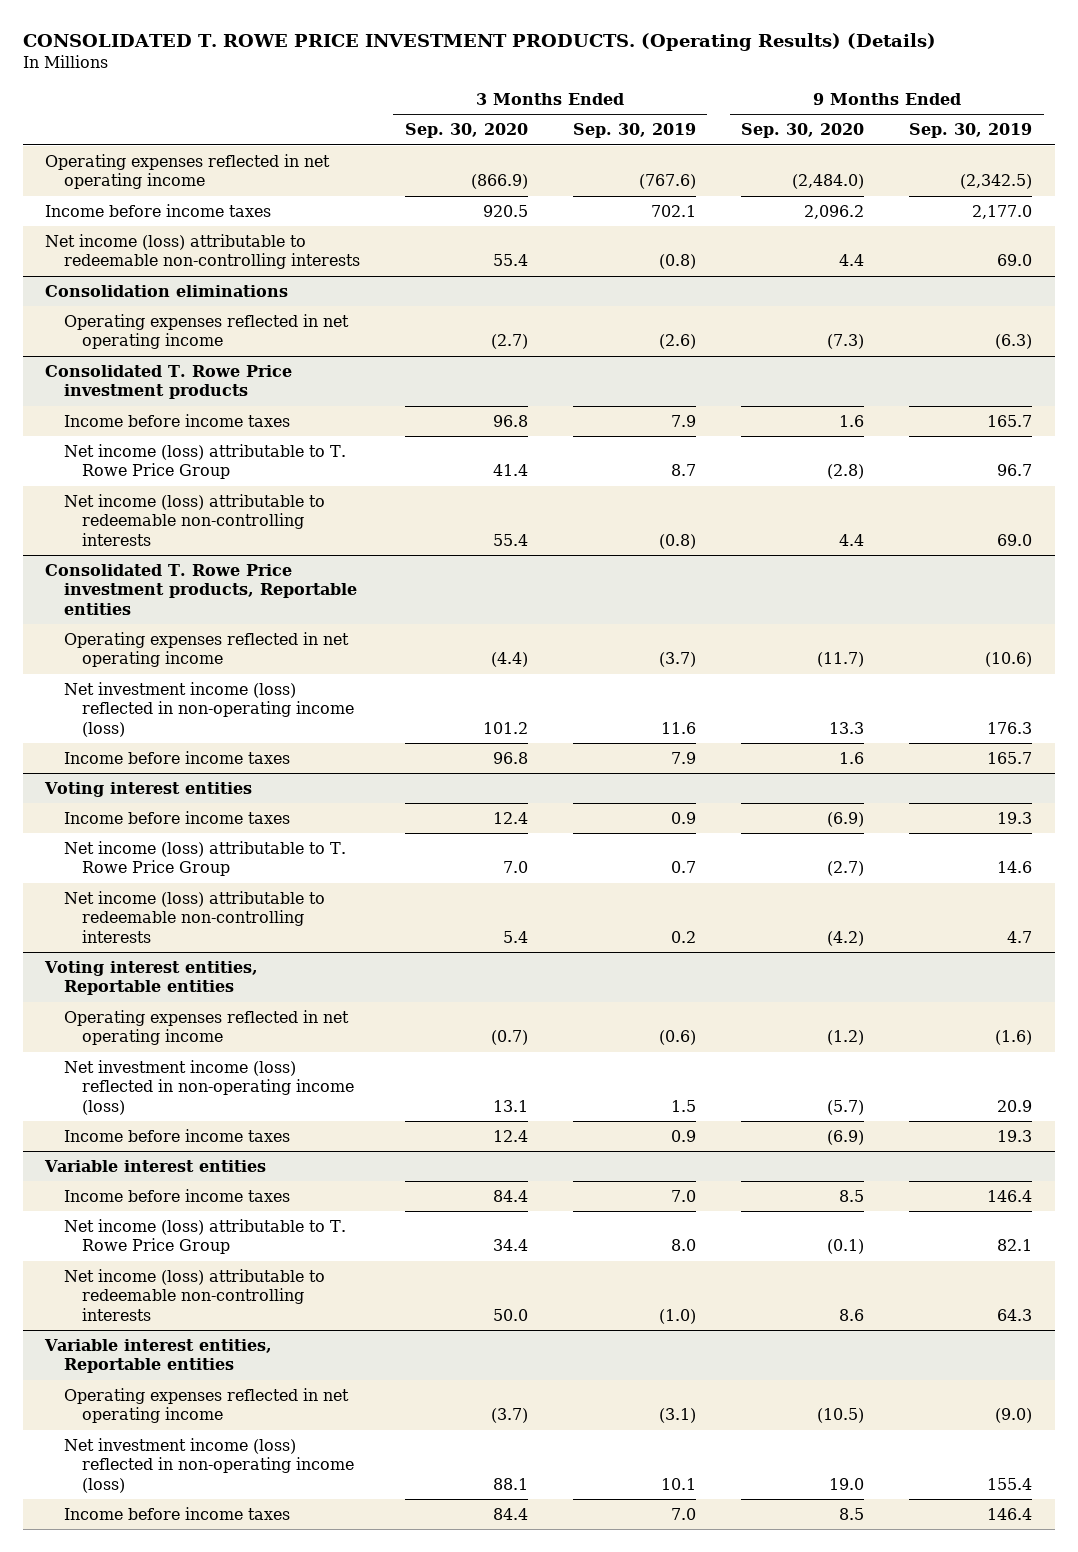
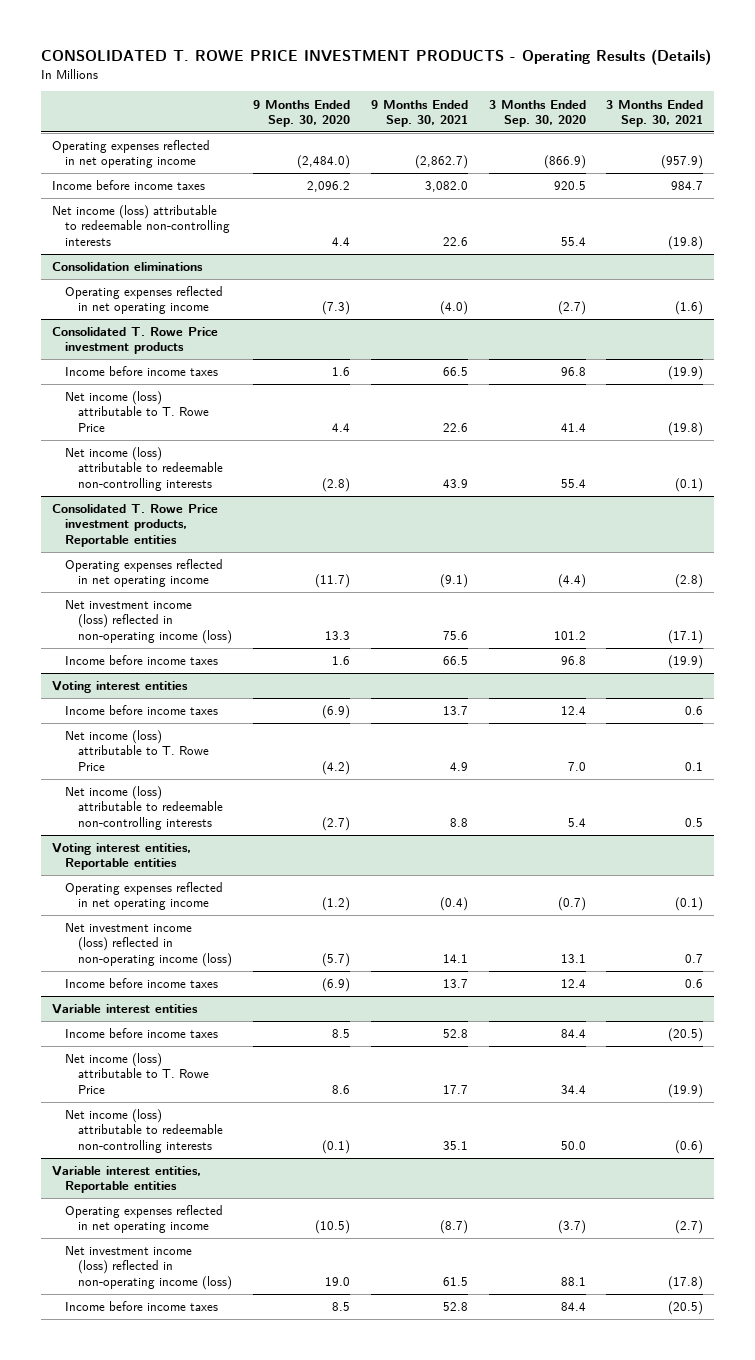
[22,33,936,52] CONSOLIDATED T. ROWE PRICE INVESTMENT PRODUCTS. (Operating Results) (Details) -> [41,49,712,66] CONSOLIDATED T. ROWE PRICE INVESTMENT PRODUCTS - Operating Results (Details)
[572,123,696,139] Sep. 30, 2019 -> none
[909,123,1033,139] Sep. 30, 2019 -> none
none -> [370,99,468,127] 9 Months Ended Sep. 30, 2021
none -> [606,99,704,127] 3 Months Ended Sep. 30, 2021
[63,443,346,480] Net income (loss) attributable to T. Rowe Price Group -> [64,391,209,432] Net income (loss) attributable to T. Rowe Price
[827,464,865,480] (2.8) -> [331,422,350,432] 4.4
[839,533,865,546] 4.4 -> [321,477,350,492] (2.8)
[63,840,346,877] Net income (loss) attributable to T. Rowe Price Group -> [64,730,209,771] Net income (loss) attributable to T. Rowe Price
[827,861,865,877] (2.7) -> [321,760,350,775] (4.2)
[827,930,865,946] (4.2) -> [321,816,350,831] (2.7)
[63,1218,346,1255] Net income (loss) attributable to T. Rowe Price Group -> [64,1053,209,1094] Net income (loss) attributable to T. Rowe Price
[827,1239,865,1255] (0.1) -> [331,1084,350,1094] 8.6
[839,1308,865,1321] 8.6 -> [321,1139,350,1154] (0.1)

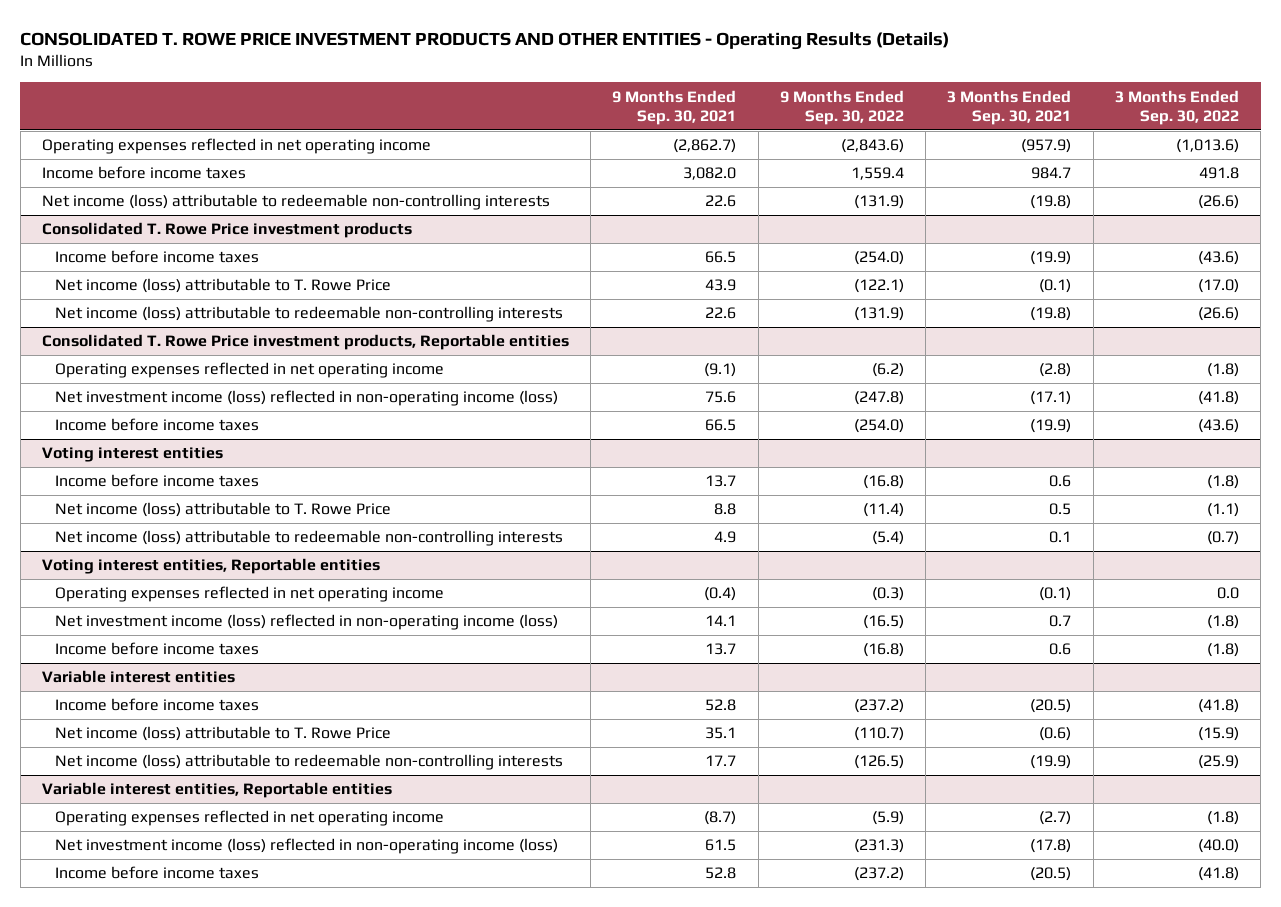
[41,49,712,66] CONSOLIDATED T. ROWE PRICE INVESTMENT PRODUCTS - Operating Results (Details) -> [20,31,950,50] CONSOLIDATED T. ROWE PRICE INVESTMENT PRODUCTS AND OTHER ENTITIES - Operating Results (Details)
[252,99,350,127] 9 Months Ended Sep. 30, 2020 -> none
[488,99,586,127] 3 Months Ended Sep. 30, 2020 -> none
none -> [779,89,904,125] 9 Months Ended Sep. 30, 2022
none -> [1114,89,1239,125] 3 Months Ended Sep. 30, 2022
[51,262,203,272] Consolidation eliminations -> none
[64,286,223,315] Operating expenses reflected in net operating income -> none
[442,422,468,432] 22.6 -> [705,279,737,292] 43.9
[668,421,704,436] (19.8) -> [1039,279,1072,294] (0.1)
[442,478,468,488] 43.9 -> [705,307,737,320] 22.6
[675,477,704,492] (0.1) -> [1030,307,1072,322] (19.8)
[449,761,468,771] 4.9 -> [714,503,737,516] 8.8
[685,761,704,771] 0.1 -> [1049,503,1072,516] 0.5
[449,817,468,827] 8.8 -> [714,531,737,544] 4.9
[685,817,704,827] 0.5 -> [1049,531,1072,544] 0.1
[442,1084,468,1094] 17.7 -> [705,727,737,740] 35.1
[668,1083,704,1098] (19.9) -> [1039,727,1072,742] (0.6)
[442,1140,468,1150] 35.1 -> [705,755,737,767] 17.7
[675,1139,704,1154] (0.6) -> [1030,755,1072,770] (19.9)

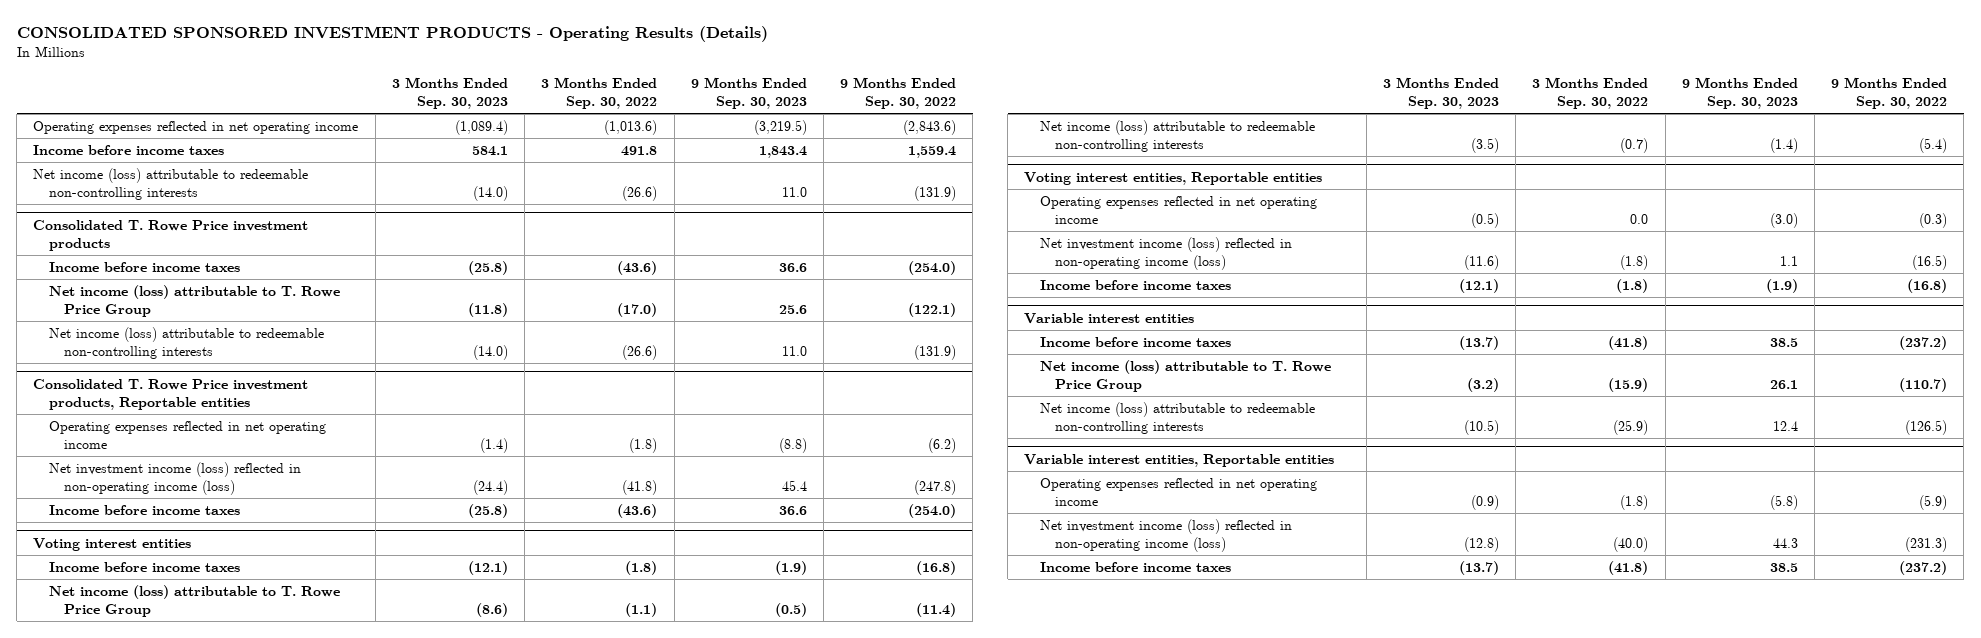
[20,31,950,50] CONSOLIDATED T. ROWE PRICE INVESTMENT PRODUCTS AND OTHER ENTITIES - Operating Results (Details) -> [16,26,768,43] CONSOLIDATED SPONSORED INVESTMENT PRODUCTS - Operating Results (Details)
[612,89,737,125] 9 Months Ended Sep. 30, 2021 -> none
[947,89,1072,125] 3 Months Ended Sep. 30, 2021 -> none
none -> [391,76,508,109] 3 Months Ended Sep. 30, 2023
none -> [690,76,807,109] 9 Months Ended Sep. 30, 2023
[54,278,391,294] Net income (loss) attributable to T. Rowe Price -> [48,284,340,317] Net income (loss) attributable to T. Rowe Price Group
[54,502,391,518] Net income (loss) attributable to T. Rowe Price -> [48,584,340,617] Net income (loss) attributable to T. Rowe Price Group
[54,726,391,742] Net income (loss) attributable to T. Rowe Price -> [1039,359,1331,392] Net income (loss) attributable to T. Rowe Price Group

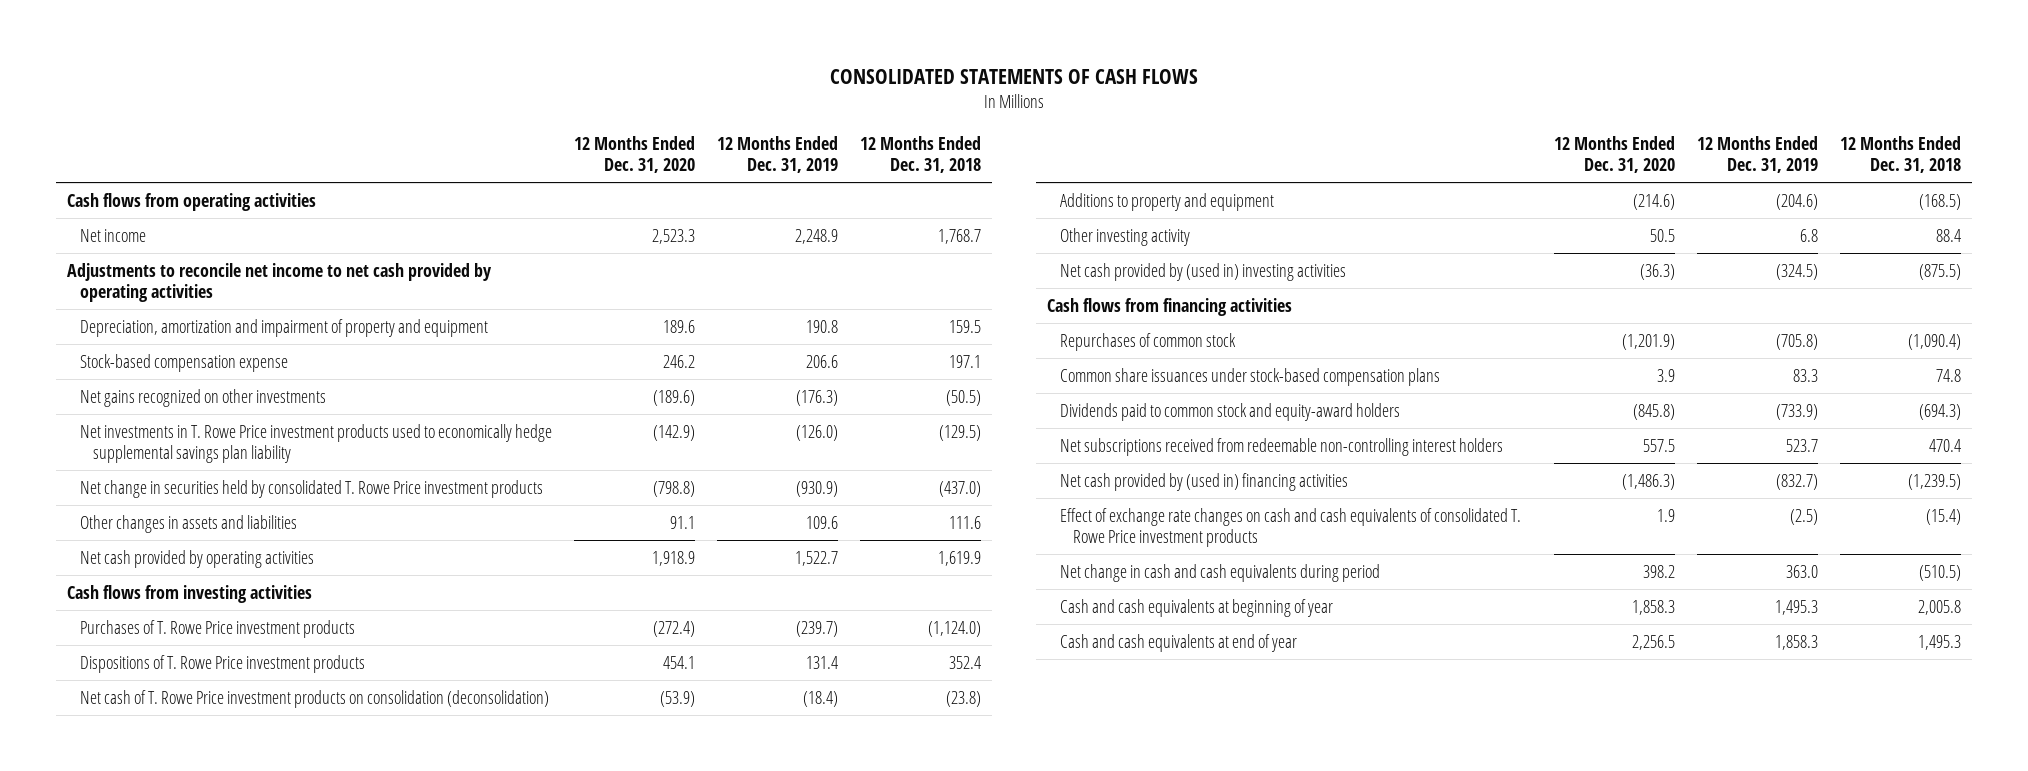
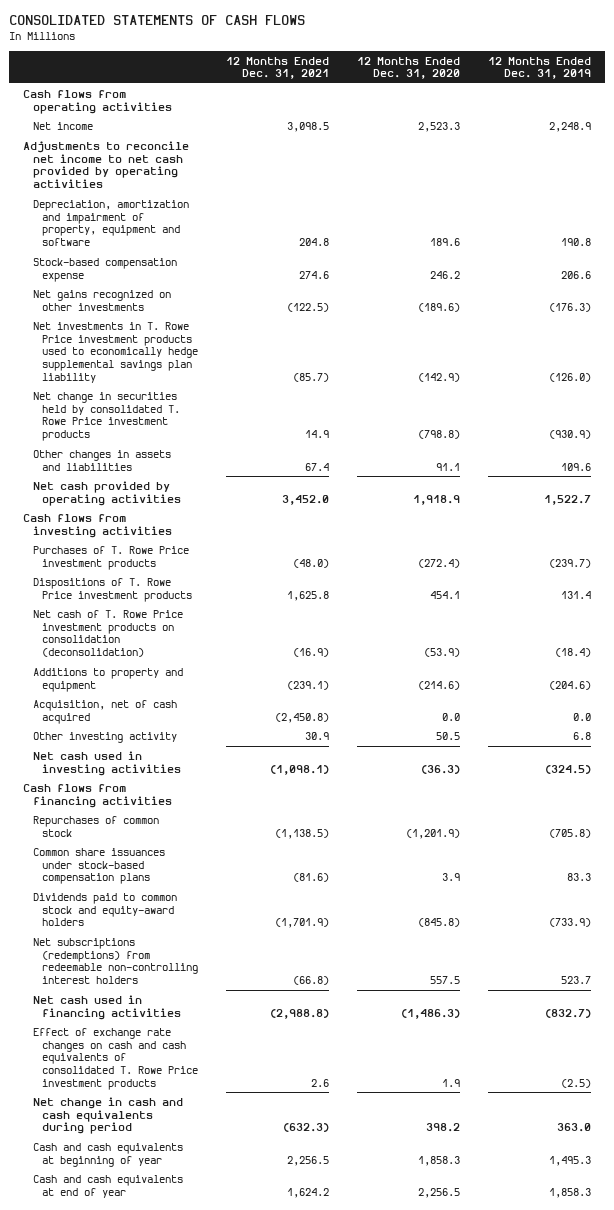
[859,135,981,174] 12 Months Ended Dec. 31, 2018 -> none
none -> [226,56,330,80] 12 Months Ended Dec. 31, 2021
[80,318,489,337] Depreciation, amortization and impairment of property and equipment -> [32,199,189,246] Depreciation, amortization and impairment of property, equipment and software
none -> [32,699,177,724] Acquisition, net of cash acquired
[1060,262,1347,281] Net cash provided by (used in) investing activities -> [32,750,182,776] Net cash used in investing activities
[1060,437,1504,456] Net subscriptions received from redeemable non-controlling interest holders -> [32,937,199,984] Net subscriptions (redemptions) from redeemable non-controlling interest holders
[1060,472,1349,491] Net cash provided by (used in) financing activities -> [32,994,182,1020] Net cash used in financing activities

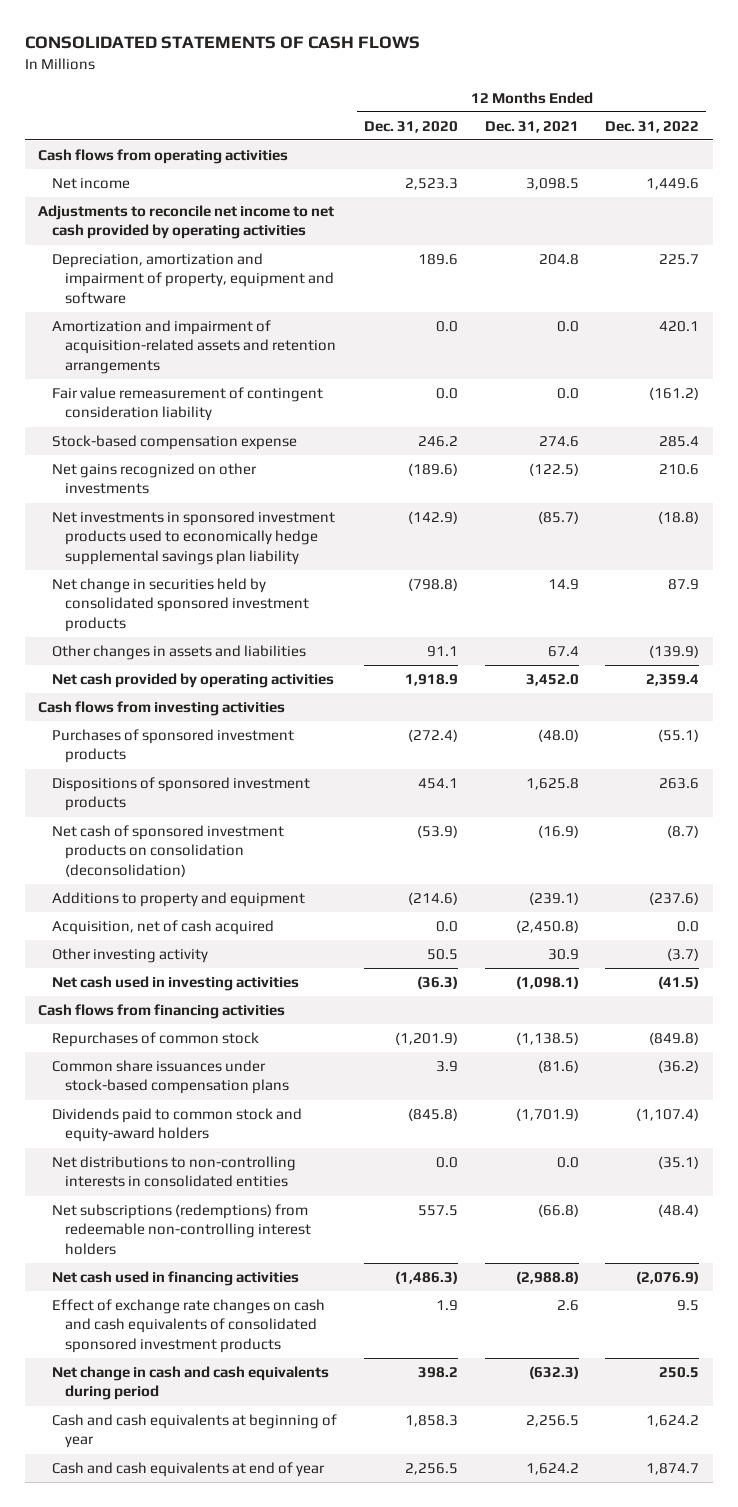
[488,56,592,80] 12 Months Ended Dec. 31, 2019 -> none
none -> [605,120,700,133] Dec. 31, 2022
none -> [51,319,336,374] Amortization and impairment of acquisition-related assets and retention arrangements
none -> [51,386,323,422] Fair value remeasurement of contingent consideration liability
[32,321,199,383] Net investments in T. Rowe Price investment products used to economically hedge supplemental savings plan liability -> [51,510,335,565] Net investments in sponsored investment products used to economically hedge supplemental savings plan liability
[32,391,181,441] Net change in securities held by consolidated T. Rowe Price investment products -> [51,577,309,632] Net change in securities held by consolidated sponsored investment products
[32,545,189,570] Purchases of T. Rowe Price investment products -> [51,728,294,764] Purchases of sponsored investment products
[32,577,193,602] Dispositions of T. Rowe Price investment products -> [51,776,310,812] Dispositions of sponsored investment products
[32,609,183,657] Net cash of T. Rowe Price investment products on consolidation (deconsolidation) -> [51,824,284,877] Net cash of sponsored investment products on consolidation (deconsolidation)
none -> [51,1155,296,1188] Net distributions to non-controlling interests in consolidated entities
[32,1027,199,1090] Effect of exchange rate changes on cash and cash equivalents of consolidated T. Rowe Price investment products -> [51,1298,325,1353] Effect of exchange rate changes on cash and cash equivalents of consolidated sponsored investment products

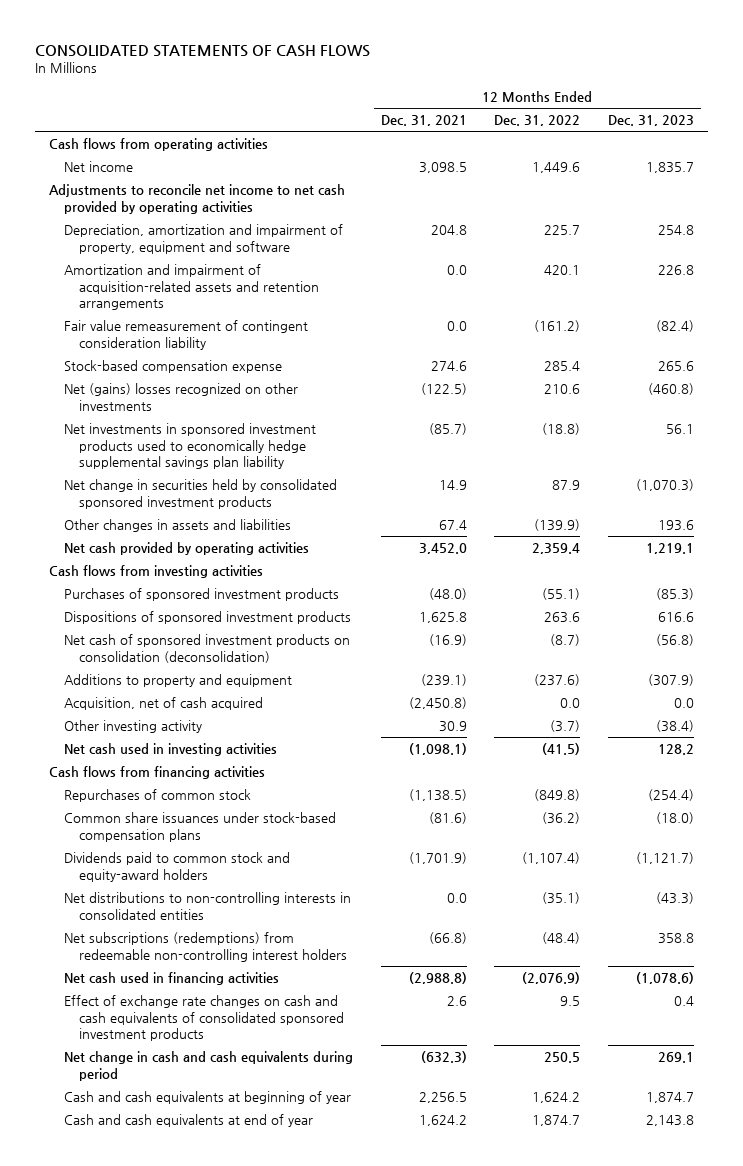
[363,120,458,133] Dec. 31, 2020 -> none
none -> [608,115,695,127] Dec. 31, 2023
[51,462,257,495] Net gains recognized on other investments -> [63,383,298,411] Net (gains) losses recognized on other investments

